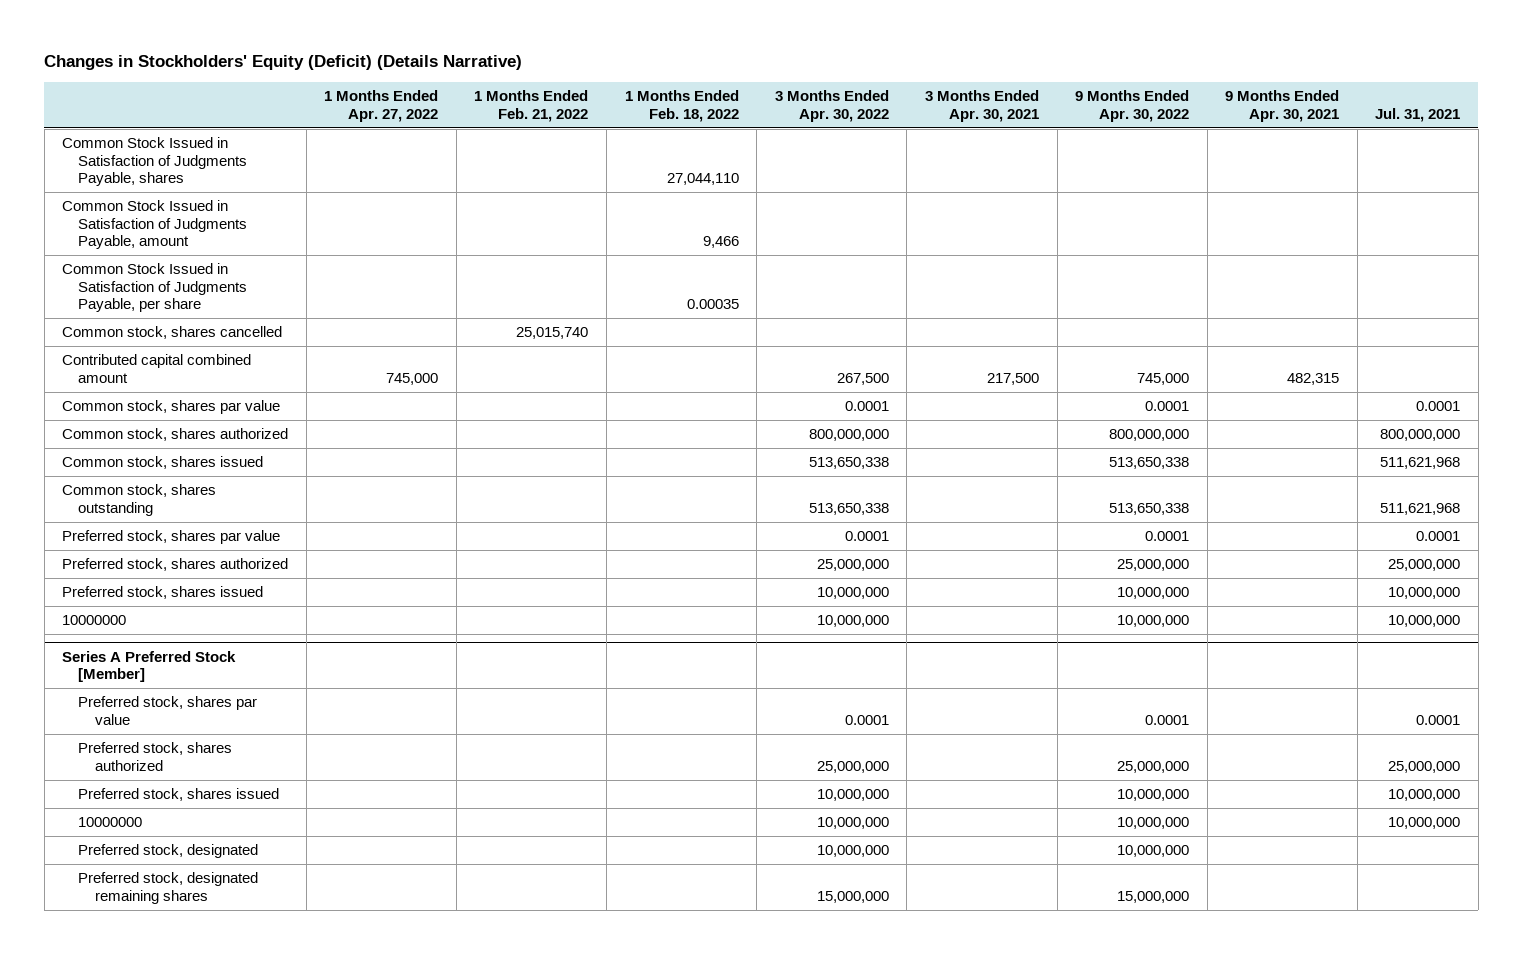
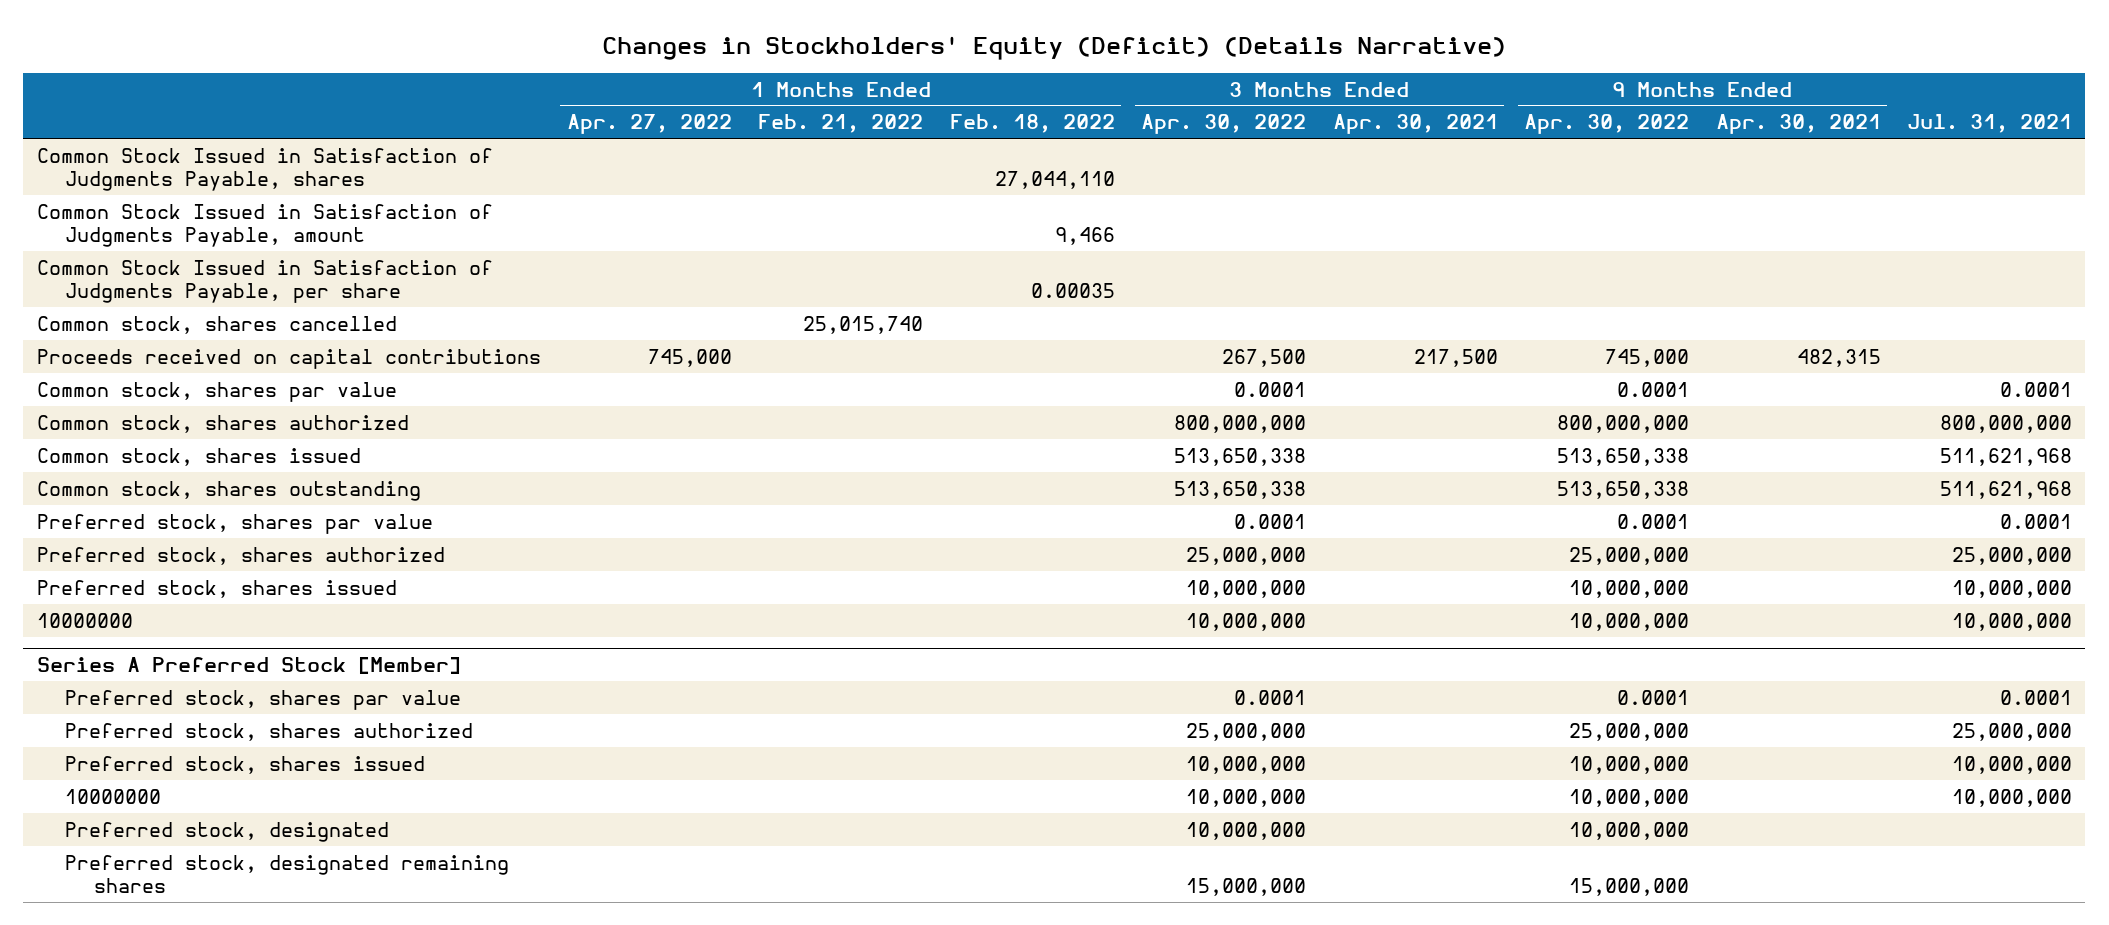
[62,354,252,383] Contributed capital combined amount -> [36,348,541,369] Proceeds received on capital contributions

